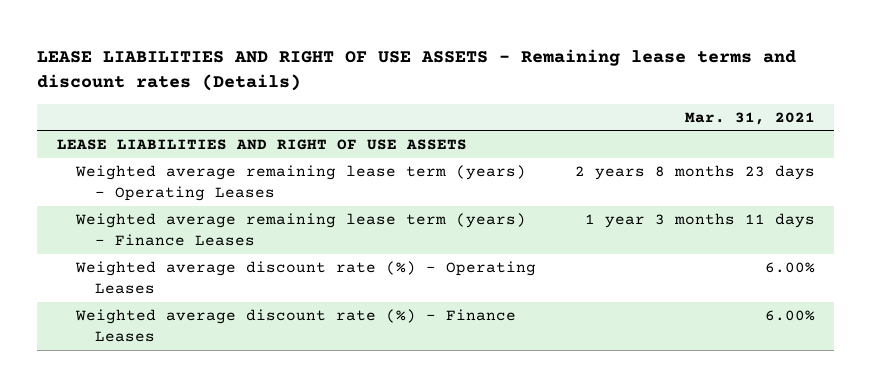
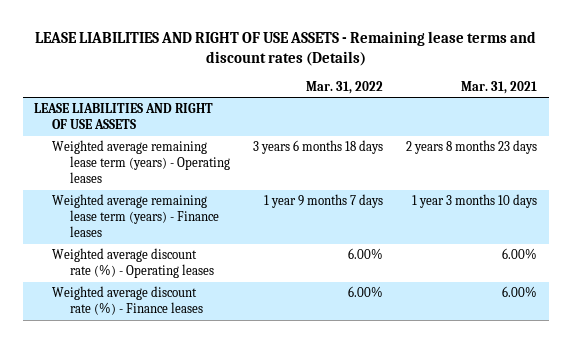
none -> [305,80,383,94] Mar. 31, 2022
[74,165,526,201] Weighted average remaining lease term (years) - Operating Leases -> [52,140,230,184] Weighted average remaining lease term (years) - Operating leases
[74,213,526,246] Weighted average remaining lease term (years) - Finance Leases -> [52,194,219,238] Weighted average remaining lease term (years) - Finance leases
[584,213,815,229] 1 year 3 months 11 days -> [412,194,538,209] 1 year 3 months 10 days
[74,261,536,294] Weighted average discount rate (%) - Operating Leases -> [52,248,214,279] Weighted average discount rate (%) - Operating leases
[74,309,516,342] Weighted average discount rate (%) - Finance Leases -> [52,286,203,316] Weighted average discount rate (%) - Finance leases

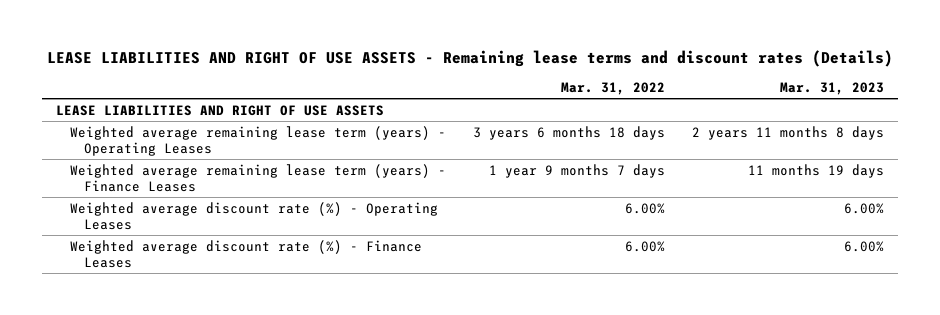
[461,80,538,94] Mar. 31, 2021 -> none
none -> [780,81,885,95] Mar. 31, 2023
[52,140,230,184] Weighted average remaining lease term (years) - Operating leases -> [69,125,446,156] Weighted average remaining lease term (years) - Operating Leases
[52,194,219,238] Weighted average remaining lease term (years) - Finance leases -> [69,163,446,192] Weighted average remaining lease term (years) - Finance Leases
[52,248,214,279] Weighted average discount rate (%) - Operating leases -> [69,201,438,230] Weighted average discount rate (%) - Operating Leases
[52,286,203,316] Weighted average discount rate (%) - Finance leases -> [69,239,422,268] Weighted average discount rate (%) - Finance Leases

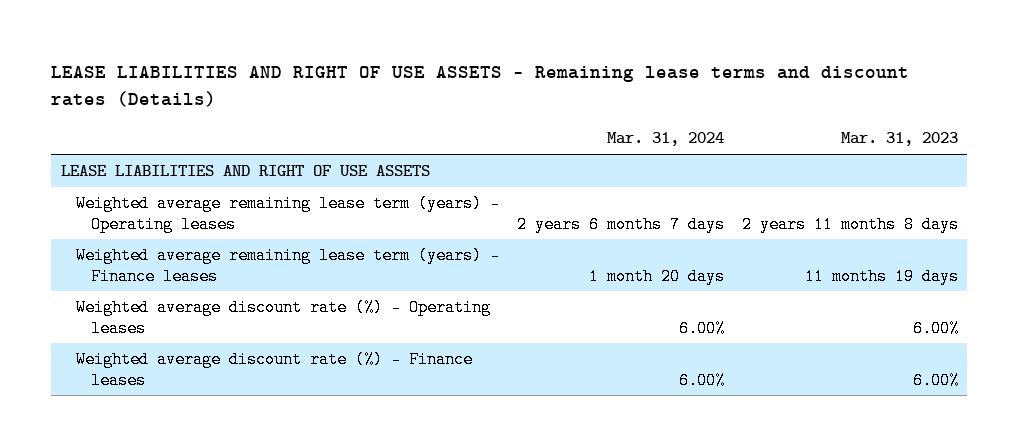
[560,81,665,95] Mar. 31, 2022 -> none
none -> [606,132,724,147] Mar. 31, 2024
[69,125,446,156] Weighted average remaining lease term (years) - Operating Leases -> [75,195,500,233] Weighted average remaining lease term (years) - Operating leases
[69,163,446,192] Weighted average remaining lease term (years) - Finance Leases -> [75,247,500,285] Weighted average remaining lease term (years) - Finance leases
[69,201,438,230] Weighted average discount rate (%) - Operating Leases -> [75,299,491,337] Weighted average discount rate (%) - Operating leases
[69,239,422,268] Weighted average discount rate (%) - Finance Leases -> [75,351,473,389] Weighted average discount rate (%) - Finance leases

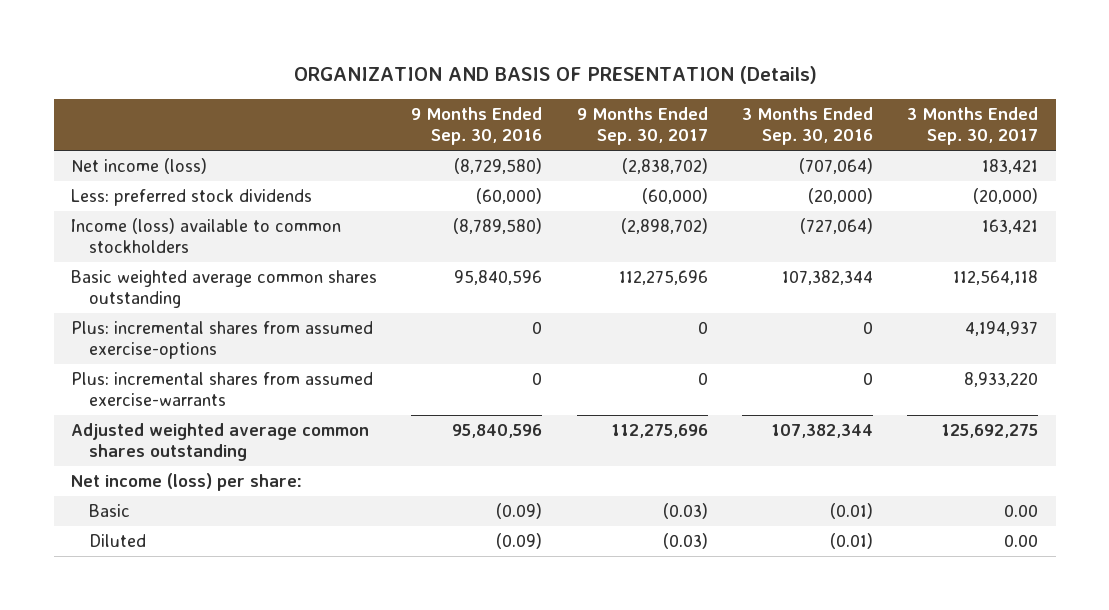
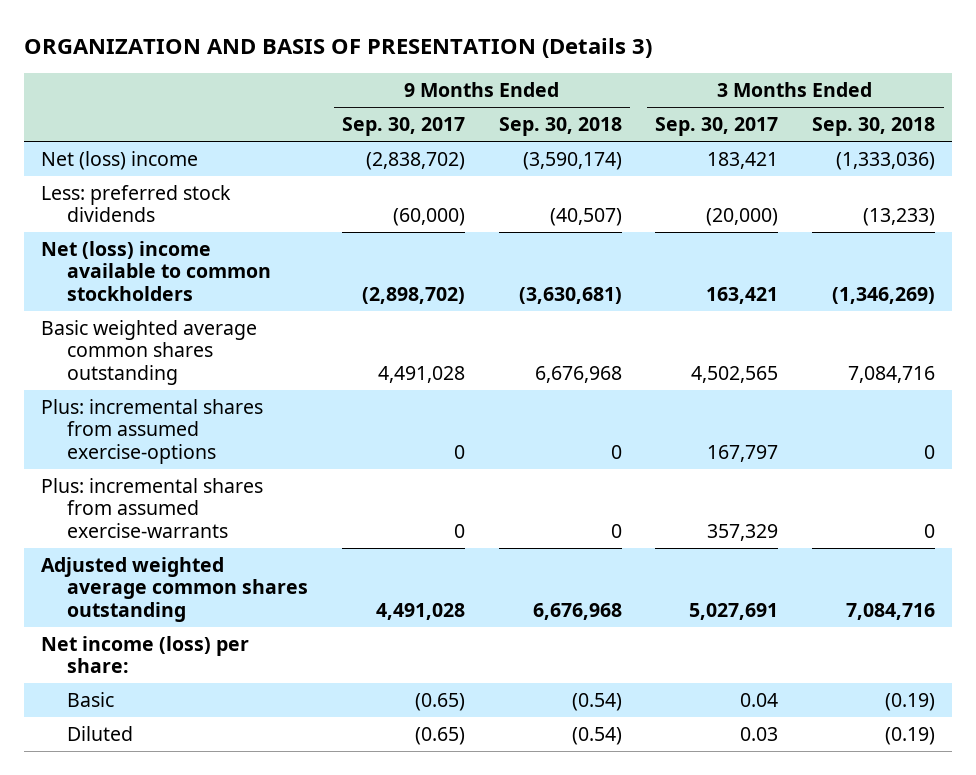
[293,66,817,85] ORGANIZATION AND BASIS OF PRESENTATION (Details) -> [24,38,653,59] ORGANIZATION AND BASIS OF PRESENTATION (Details 3)
[411,107,543,146] 9 Months Ended Sep. 30, 2016 -> none
[742,107,874,146] 3 Months Ended Sep. 30, 2016 -> none
none -> [498,117,622,137] Sep. 30, 2018
none -> [812,117,936,137] Sep. 30, 2018
[70,158,207,175] Net income (loss) -> [40,150,198,170] Net (loss) income
[70,218,341,254] Income (loss) available to common stockholders -> [40,240,272,301] Net (loss) income available to common stockholders
[618,270,708,286] 112,275,696 -> [378,365,466,383] 4,491,028
[953,270,1039,286] 112,564,118 -> [691,365,779,383] 4,502,565
[965,321,1039,337] 4,194,937 -> [707,444,779,462] 167,797
[964,372,1039,388] 8,933,220 -> [707,523,779,541] 357,329
[610,424,708,439] 112,275,696 -> [376,602,466,620] 4,491,028
[941,424,1039,439] 125,692,275 -> [689,602,779,620] 5,027,691
[662,503,708,520] (0.03) -> [415,692,466,711] (0.65)
[1004,504,1039,518] 0.00 -> [740,692,779,707] 0.04
[662,533,708,550] (0.03) -> [415,726,466,745] (0.65)
[1004,534,1039,548] 0.00 -> [740,726,779,741] 0.03

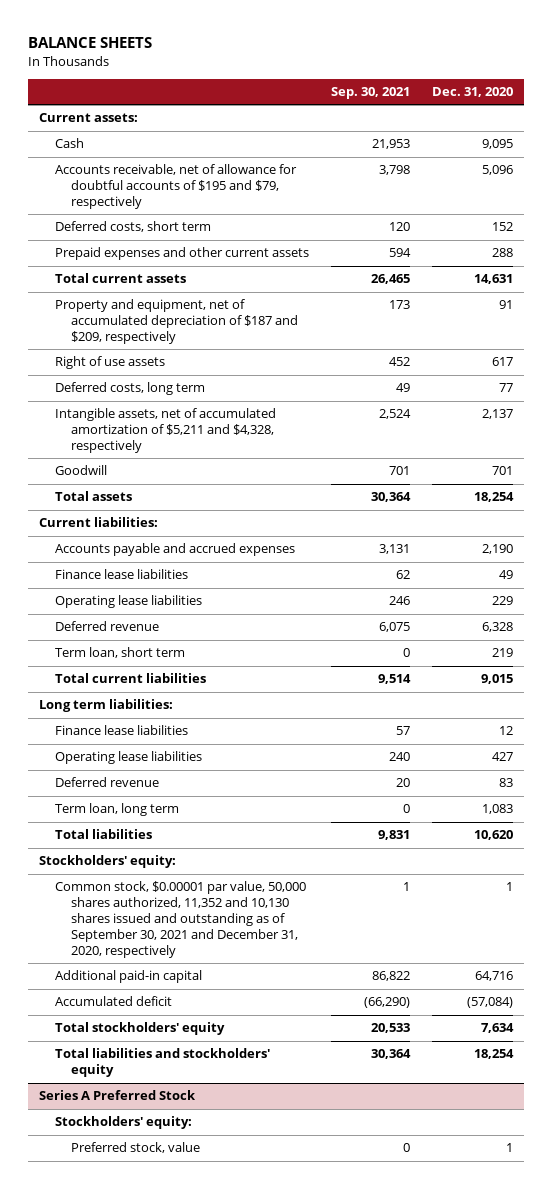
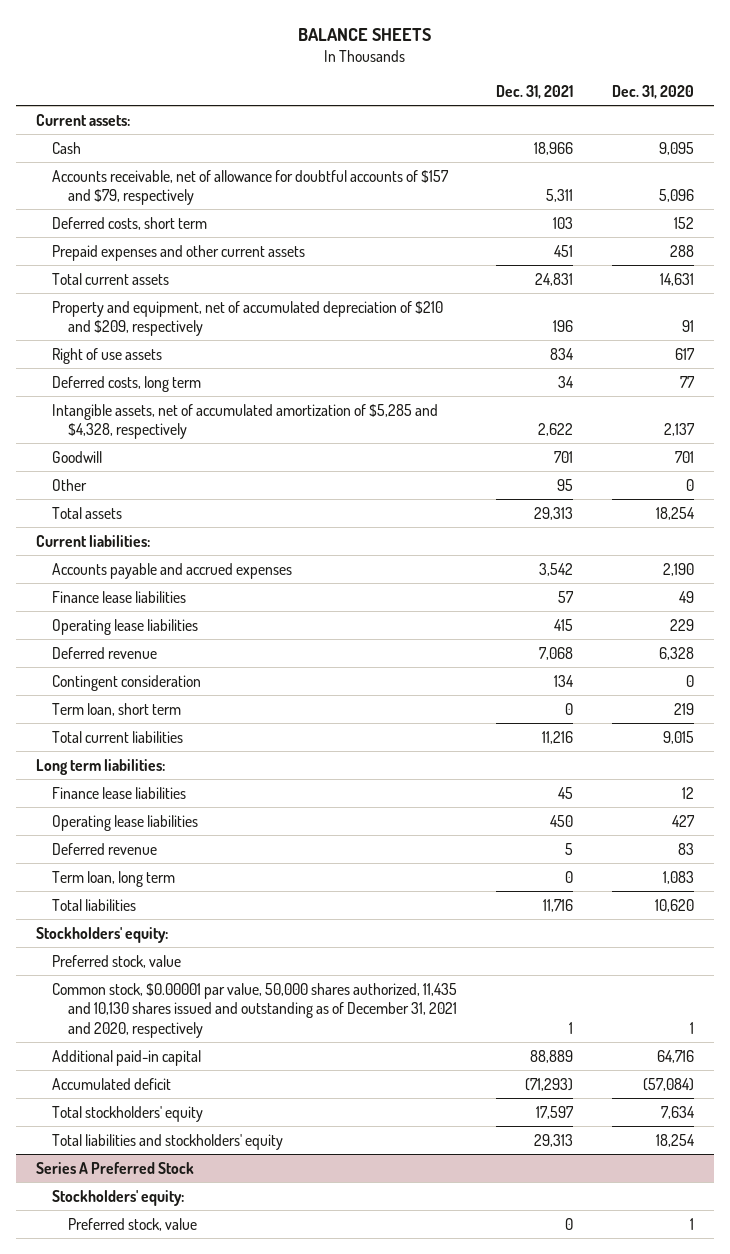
[330,87,410,100] Sep. 30, 2021 -> none
none -> [496,85,574,100] Dec. 31, 2021
[54,164,297,210] Accounts receivable, net of allowance for doubtful accounts of $195 and $79, respectively -> [51,169,449,206] Accounts receivable, net of allowance for doubtful accounts of $157 and $79, respectively
[54,299,298,345] Property and equipment, net of accumulated depreciation of $187 and $209, respectively -> [51,300,443,337] Property and equipment, net of accumulated depreciation of $210 and $209, respectively
[54,408,276,454] Intangible assets, net of accumulated amortization of $5,211 and $4,328, respectively -> [51,403,438,440] Intangible assets, net of accumulated amortization of $5,285 and $4,328, respectively
none -> [51,478,87,491] Other
none -> [51,674,201,691] Contingent consideration
none -> [51,954,181,968] Preferred stock, value
[54,881,306,958] Common stock, $0.00001 par value, 50,000 shares authorized, 11,352 and 10,130 shares issued and outstanding as of September 30, 2021 and December 31, 2020, respectively -> [51,982,457,1038] Common stock, $0.00001 par value, 50,000 shares authorized, 11,435 and 10,130 shares issued and outstanding as of December 31, 2021 and 2020, respectively

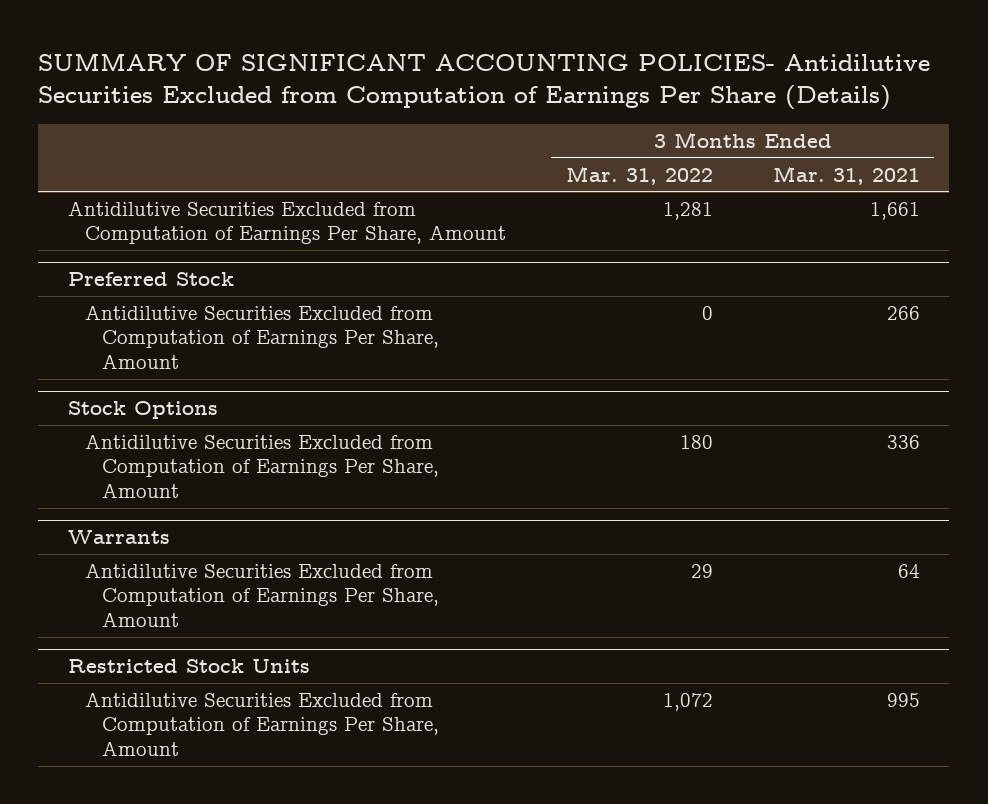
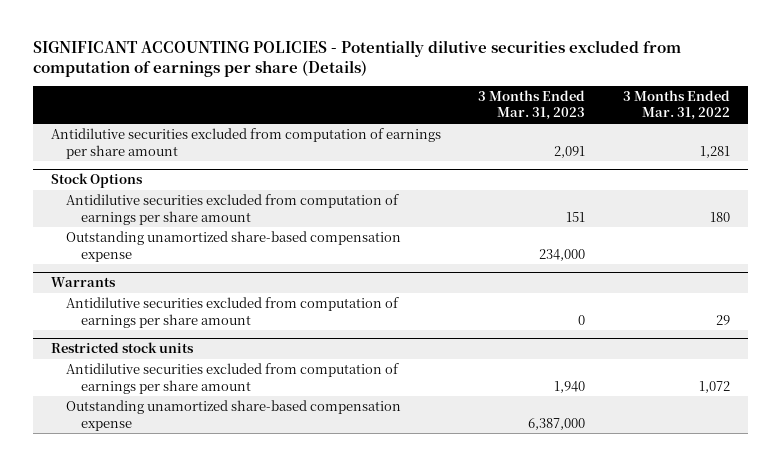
[38,52,931,110] SUMMARY OF SIGNIFICANT ACCOUNTING POLICIES- Antidilutive Securities Excluded from Computation of Earnings Per Share (Details) -> [32,39,681,77] SIGNIFICANT ACCOUNTING POLICIES - Potentially dilutive securities excluded from computation of earnings per share (Details)
[772,165,920,185] Mar. 31, 2021 -> none
none -> [478,89,586,121] 3 Months Ended Mar. 31, 2023
[68,272,235,287] Preferred Stock -> none
[85,305,439,369] Antidilutive Securities Excluded from Computation of Earnings Per Share, Amount -> none
[68,201,507,245] Antidilutive Securities Excluded from Computation of Earnings Per Share, Amount -> [51,128,442,159] Antidilutive securities excluded from computation of earnings per share amount
[85,434,439,498] Antidilutive Securities Excluded from Computation of Earnings Per Share, Amount -> [66,194,400,225] Antidilutive securities excluded from computation of earnings per share amount
none -> [66,231,402,262] Outstanding unamortized share-based compensation expense
[85,563,439,627] Antidilutive Securities Excluded from Computation of Earnings Per Share, Amount -> [66,297,400,328] Antidilutive securities excluded from computation of earnings per share amount
[68,659,311,674] Restricted Stock Units -> [51,342,195,354] Restricted stock units
[85,692,439,756] Antidilutive Securities Excluded from Computation of Earnings Per Share, Amount -> [66,363,400,394] Antidilutive securities excluded from computation of earnings per share amount
none -> [66,400,402,431] Outstanding unamortized share-based compensation expense

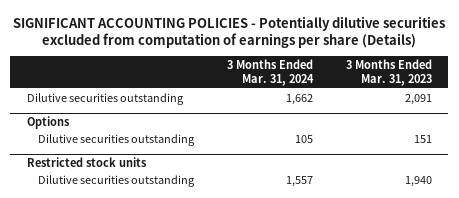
[622,89,730,121] 3 Months Ended Mar. 31, 2022 -> none
none -> [226,58,314,87] 3 Months Ended Mar. 31, 2024
[66,231,402,262] Outstanding unamortized share-based compensation expense -> none
[51,277,117,288] Warrants -> none
[66,297,400,328] Antidilutive securities excluded from computation of earnings per share amount -> none
[51,128,442,159] Antidilutive securities excluded from computation of earnings per share amount -> [26,92,184,105] Dilutive securities outstanding
[51,173,144,189] Stock Options -> [26,115,70,129] Options
[66,194,400,225] Antidilutive securities excluded from computation of earnings per share amount -> [37,133,195,146] Dilutive securities outstanding
[66,400,402,431] Outstanding unamortized share-based compensation expense -> none
[66,363,400,394] Antidilutive securities excluded from computation of earnings per share amount -> [37,174,195,187] Dilutive securities outstanding

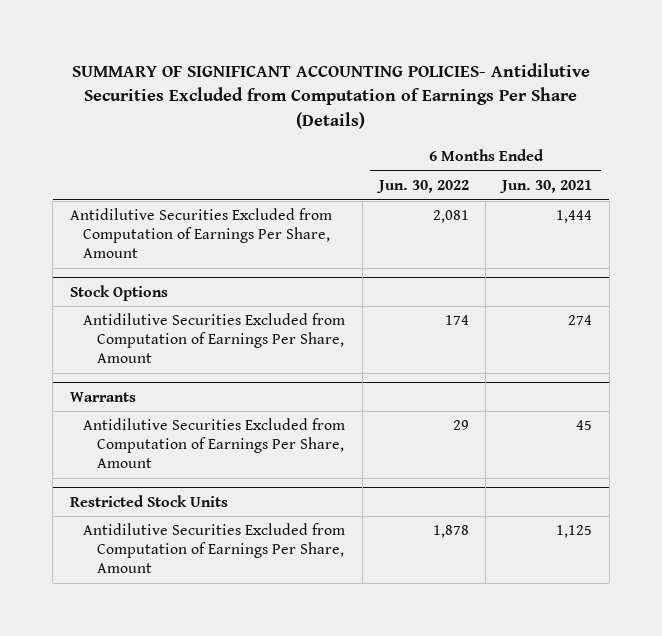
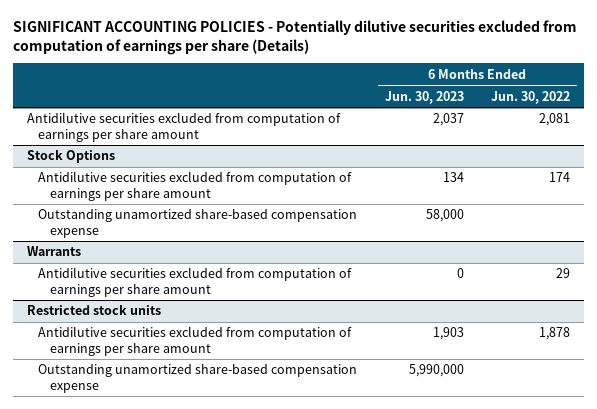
[71,63,590,129] SUMMARY OF SIGNIFICANT ACCOUNTING POLICIES- Antidilutive Securities Excluded from Computation of Earnings Per Share (Details) -> [12,20,577,56] SIGNIFICANT ACCOUNTING POLICIES - Potentially dilutive securities excluded from computation of earnings per share (Details)
[499,179,593,193] Jun. 30, 2021 -> none
none -> [384,90,464,104] Jun. 30, 2023
[69,208,332,258] Antidilutive Securities Excluded from Computation of Earnings Per Share, Amount -> [26,112,341,142] Antidilutive securities excluded from computation of earnings per share amount
[83,313,346,363] Antidilutive Securities Excluded from Computation of Earnings Per Share, Amount -> [38,171,353,201] Antidilutive securities excluded from computation of earnings per share amount
none -> [38,209,358,238] Outstanding unamortized share-based compensation expense
[83,418,346,468] Antidilutive Securities Excluded from Computation of Earnings Per Share, Amount -> [38,267,353,297] Antidilutive securities excluded from computation of earnings per share amount
[69,494,228,507] Restricted Stock Units -> [26,305,161,316] Restricted stock units
[83,523,346,573] Antidilutive Securities Excluded from Computation of Earnings Per Share, Amount -> [38,326,353,356] Antidilutive securities excluded from computation of earnings per share amount
none -> [38,364,358,393] Outstanding unamortized share-based compensation expense

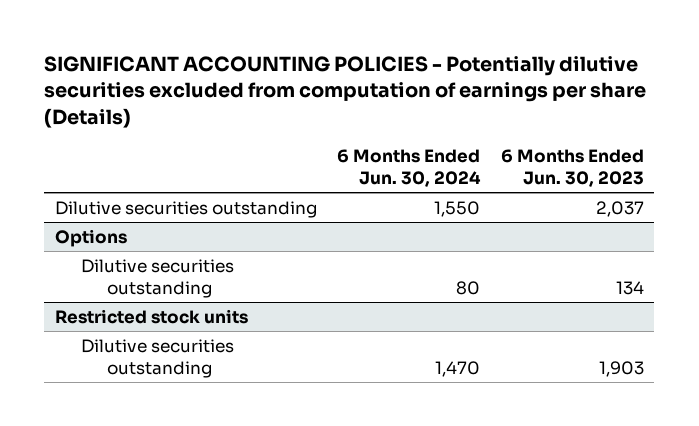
[491,90,571,104] Jun. 30, 2022 -> none
none -> [337,148,482,188] 6 Months Ended Jun. 30, 2024
[38,209,358,238] Outstanding unamortized share-based compensation expense -> none
[26,246,81,257] Warrants -> none
[38,267,353,297] Antidilutive securities excluded from computation of earnings per share amount -> none
[26,112,341,142] Antidilutive securities excluded from computation of earnings per share amount -> [54,200,317,218] Dilutive securities outstanding
[26,150,115,164] Stock Options -> [54,228,127,247] Options
[38,171,353,201] Antidilutive securities excluded from computation of earnings per share amount -> [80,258,234,298] Dilutive securities outstanding
[38,364,358,393] Outstanding unamortized share-based compensation expense -> none
[38,326,353,356] Antidilutive securities excluded from computation of earnings per share amount -> [80,338,234,378] Dilutive securities outstanding

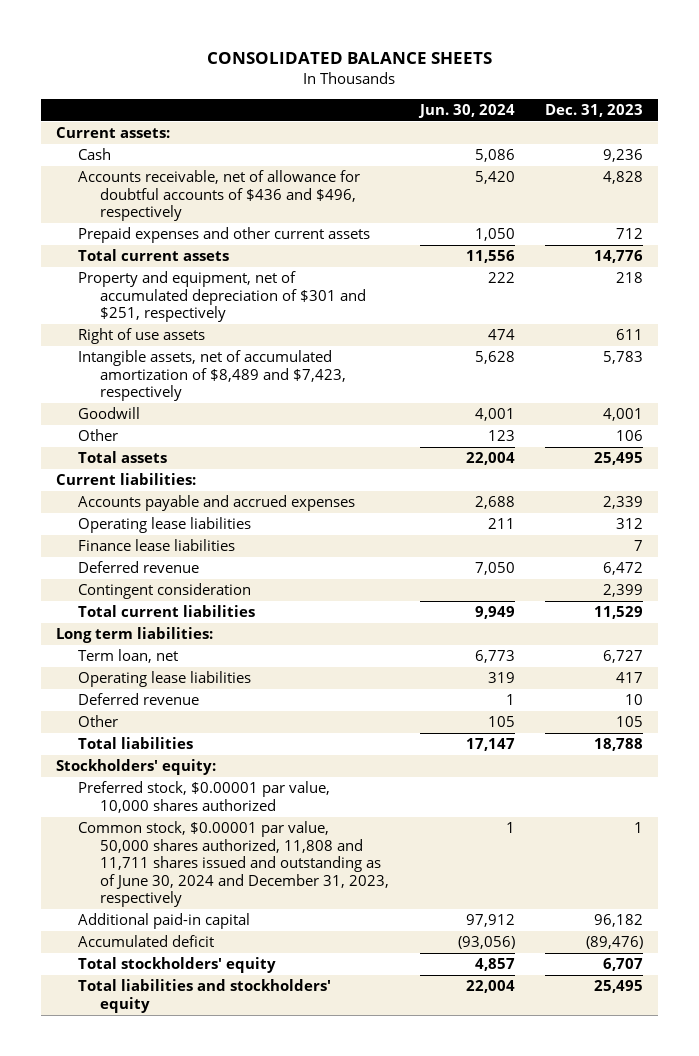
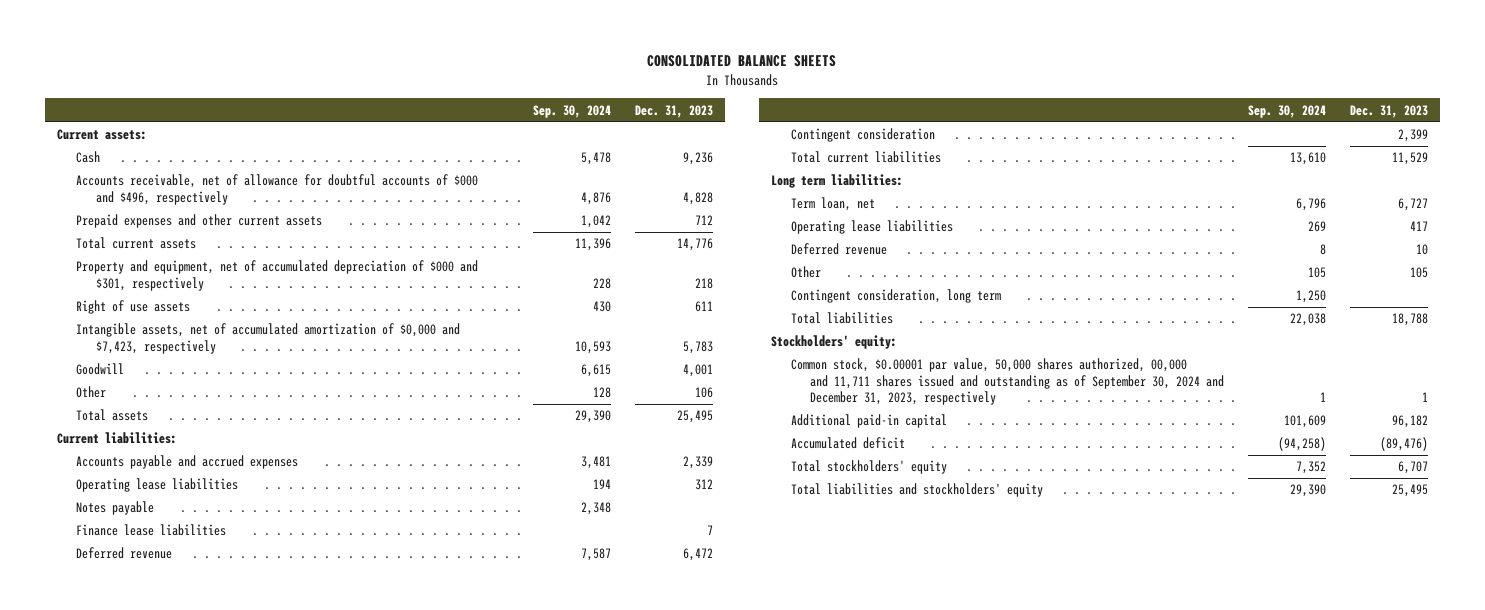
[417,104,515,119] Jun. 30, 2024 -> none
none -> [533,104,612,118] Sep. 30, 2024
[78,170,361,222] Accounts receivable, net of allowance for doubtful accounts of $436 and $496, respectively -> [76,174,479,205] Accounts receivable, net of allowance for doubtful accounts of $000 and $496, respectively
[78,271,367,323] Property and equipment, net of accumulated depreciation of $301 and $251, respectively -> [76,260,479,291] Property and equipment, net of accumulated depreciation of $000 and $301, respectively
[78,350,347,402] Intangible assets, net of accumulated amortization of $8,489 and $7,423, respectively -> [76,323,461,354] Intangible assets, net of accumulated amortization of $0,000 and $7,423, respectively
none -> [76,501,155,516] Notes payable
none -> [790,289,1001,304] Contingent consideration, long term
[78,781,331,813] Preferred stock, $0.00001 par value, 10,000 shares authorized -> none
[78,821,390,908] Common stock, $0.00001 par value, 50,000 shares authorized, 11,808 and 11,711 shares issued and outstanding as of June 30, 2024 and December 31, 2023, respectively -> [790,358,1224,406] Common stock, $0.00001 par value, 50,000 shares authorized, 00,000 and 11,711 shares issued and outstanding as of September 30, 2024 and December 31, 2023, respectively

